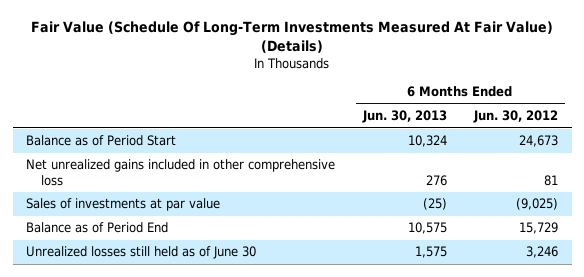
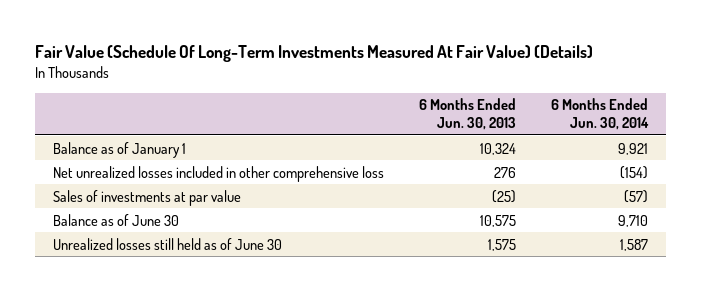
[472,110,558,124] Jun. 30, 2012 -> none
none -> [551,98,650,131] 6 Months Ended Jun. 30, 2014
[26,135,177,147] Balance as of Period Start -> [53,141,187,158] Balance as of January 1
[26,159,336,187] Net unrealized gains included in other comprehensive loss -> [53,165,385,182] Net unrealized losses included in other comprehensive loss
[26,222,169,234] Balance as of Period End -> [53,213,180,226] Balance as of June 30

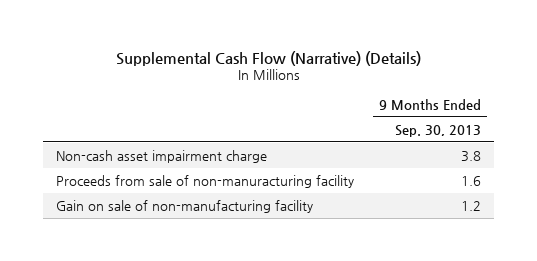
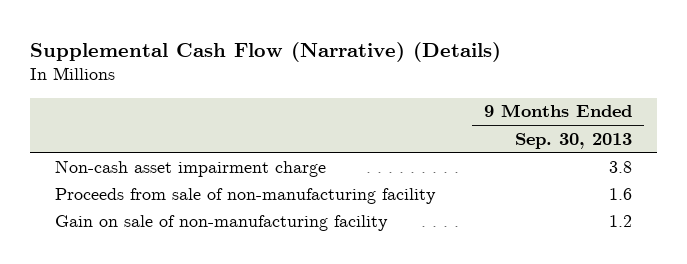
[55,174,354,188] Proceeds from sale of non-manuracturing facility -> [54,187,436,204] Proceeds from sale of non-manufacturing facility

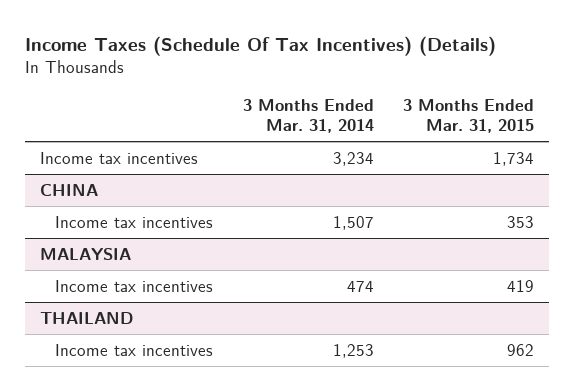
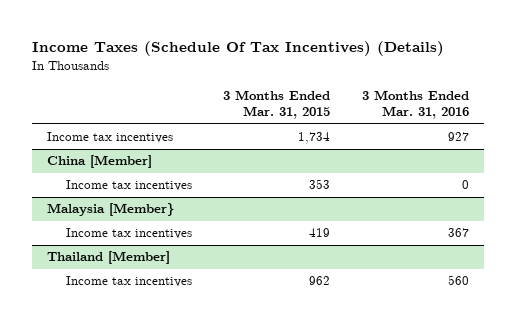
[242,99,374,133] 3 Months Ended Mar. 31, 2014 -> none
none -> [361,89,469,120] 3 Months Ended Mar. 31, 2016
[40,183,99,196] CHINA -> [47,155,153,169] China [Member]
[40,247,132,260] MALAYSIA -> [47,203,175,217] Malaysia [Member}
[40,311,135,324] THAILAND -> [47,251,171,265] Thailand [Member]

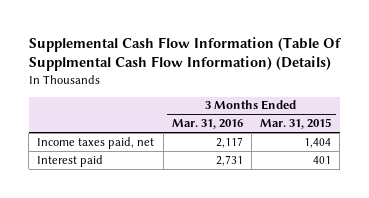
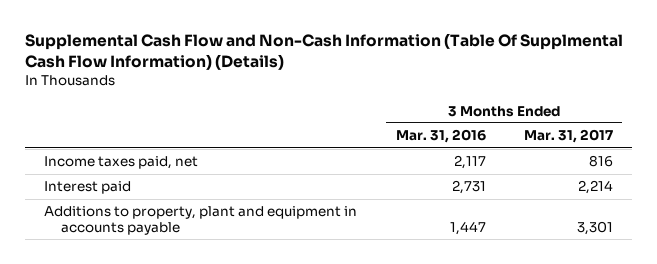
[28,36,342,72] Supplemental Cash Flow Information (Table Of Supplmental Cash Flow Information) (Details) -> [25,33,624,70] Supplemental Cash Flow and Non-Cash Information (Table Of Supplmental Cash Flow Information) (Details)
[260,118,332,130] Mar. 31, 2015 -> none
none -> [523,129,613,144] Mar. 31, 2017
none -> [44,206,358,235] Additions to property, plant and equipment in accounts payable

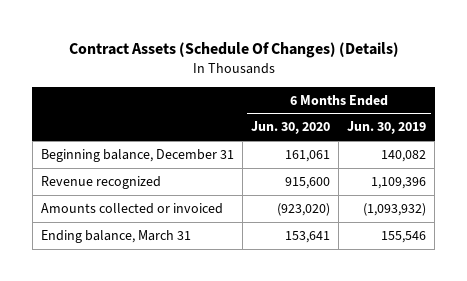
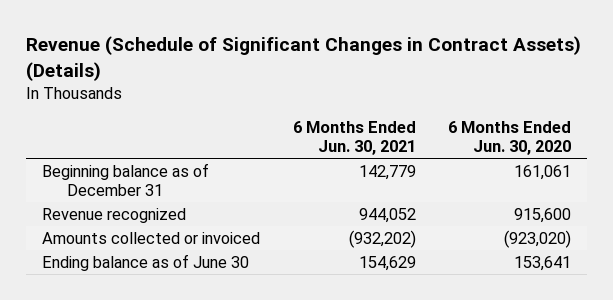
[68,41,399,58] Contract Assets (Schedule Of Changes) (Details) -> [25,36,581,81] Revenue (Schedule of Significant Changes in Contract Assets) (Details)
[347,121,427,135] Jun. 30, 2019 -> none
none -> [292,121,416,156] 6 Months Ended Jun. 30, 2021
[40,148,234,162] Beginning balance, December 31 -> [42,162,210,196] Beginning balance as of December 31
[40,229,191,243] Ending balance, March 31 -> [42,253,250,271] Ending balance as of June 30

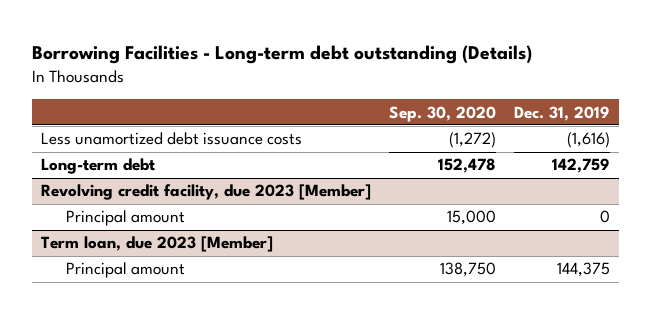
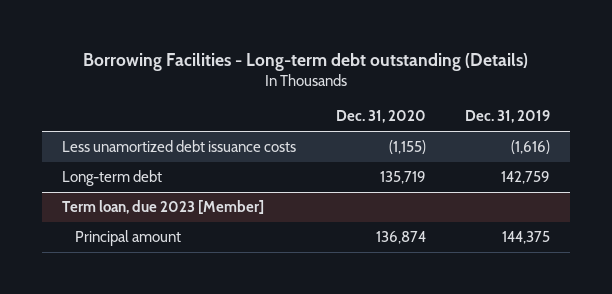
[389,105,497,122] Sep. 30, 2020 -> none
none -> [335,110,426,124] Dec. 31, 2020
[41,184,372,201] Revolving credit facility, due 2023 [Member] -> none
[66,210,186,227] Principal amount -> none

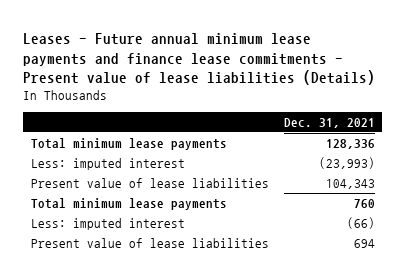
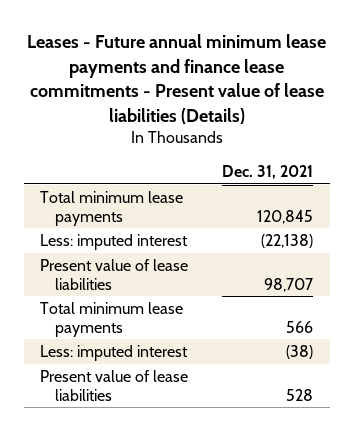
[325,139,375,150] 128,336 -> [256,209,313,224] 120,845
[318,157,375,170] (23,993) -> [260,233,313,248] (22,138)
[325,179,375,190] 104,343 -> [263,277,313,292] 98,707
[353,199,375,209] 760 -> [285,320,313,333] 566
[346,217,375,230] (66) -> [285,344,313,359] (38)
[353,239,375,249] 694 -> [285,388,313,401] 528

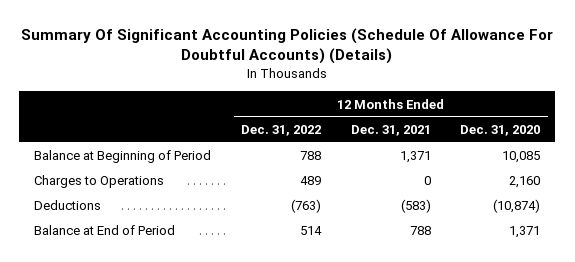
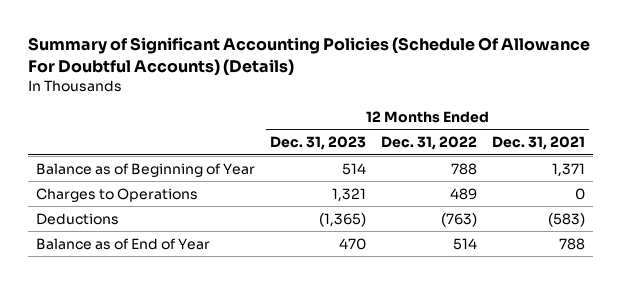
[21,27,554,65] Summary Of Significant Accounting Policies (Schedule Of Allowance For Doubtful Accounts) (Details) -> [28,36,591,75] Summary of Significant Accounting Policies (Schedule Of Allowance For Doubtful Accounts) (Details)
[460,124,541,136] Dec. 31, 2020 -> none
none -> [269,136,366,151] Dec. 31, 2023
[34,150,212,164] Balance at Beginning of Period -> [35,162,255,177] Balance as of Beginning of Year
[34,225,176,236] Balance at End of Period -> [35,237,210,250] Balance as of End of Year

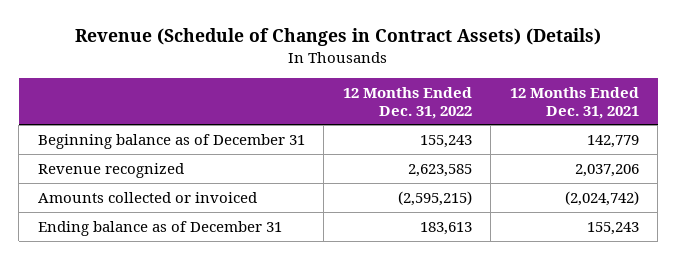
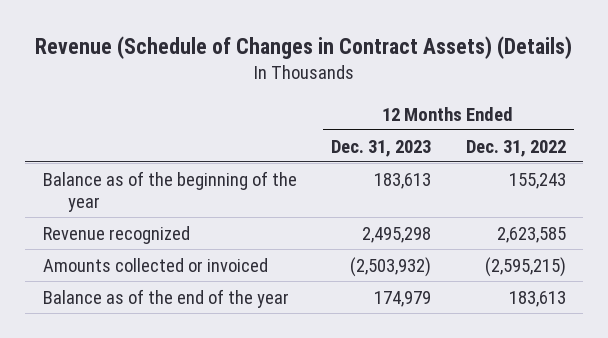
[509,86,639,119] 12 Months Ended Dec. 31, 2021 -> none
none -> [331,139,432,157] Dec. 31, 2023
[37,133,305,149] Beginning balance as of December 31 -> [42,170,297,212] Balance as of the beginning of the year
[37,220,282,236] Ending balance as of December 31 -> [42,288,289,308] Balance as of the end of the year

